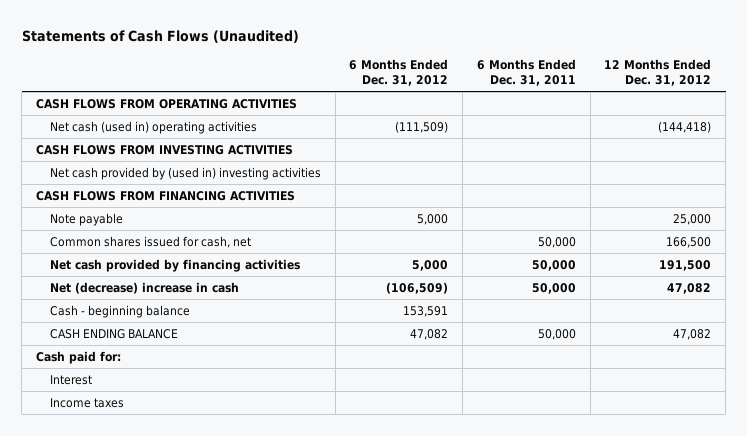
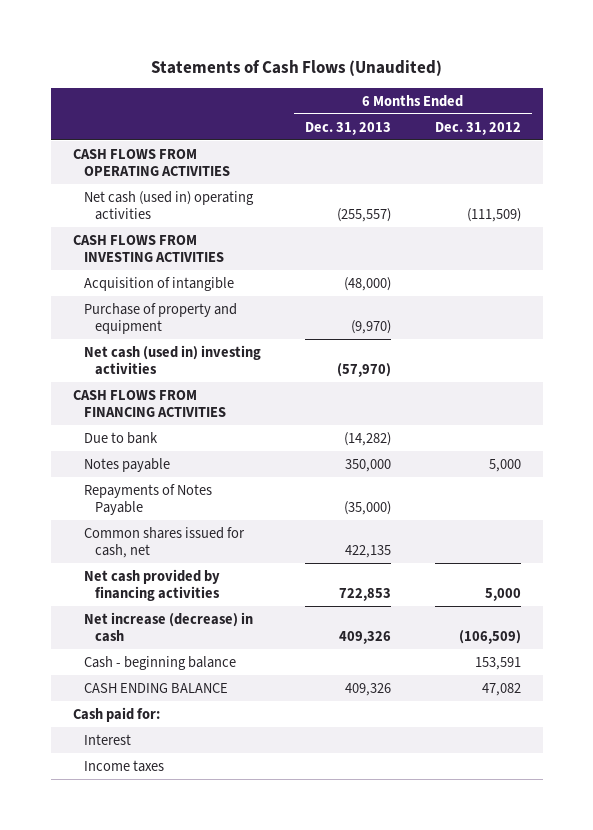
[476,59,576,87] 6 Months Ended Dec. 31, 2011 -> none
[604,59,712,87] 12 Months Ended Dec. 31, 2012 -> none
none -> [304,121,391,135] Dec. 31, 2013
none -> [83,276,234,291] Acquisition of intangible
none -> [83,302,237,335] Purchase of property and equipment
[49,167,321,181] Net cash provided by (used in) investing activities -> [83,344,261,376] Net cash (used in) investing activities
none -> [83,431,158,444] Due to bank
[49,213,123,227] Note payable -> [83,457,170,472] Notes payable
none -> [83,483,212,516] Repayments of Notes Payable
[49,282,239,295] Net (decrease) increase in cash -> [83,611,253,643] Net increase (decrease) in cash

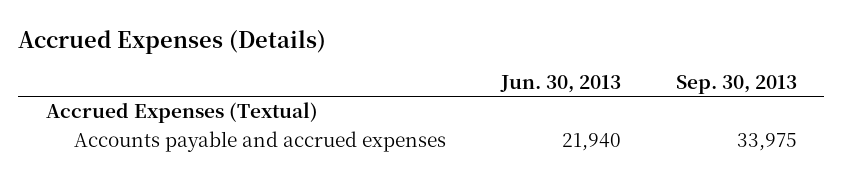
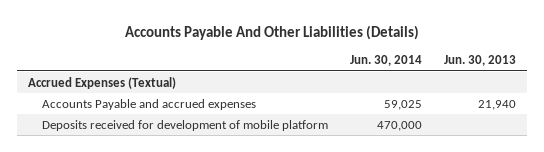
[18,30,327,55] Accrued Expenses (Details) -> [125,25,420,41] Accounts Payable And Other Liabilities (Details)
[675,74,797,94] Sep. 30, 2013 -> none
none -> [349,55,422,67] Jun. 30, 2014
[73,131,446,153] Accounts payable and accrued expenses -> [41,98,256,110] Accounts Payable and accrued expenses
none -> [41,119,328,131] Deposits received for development of mobile platform

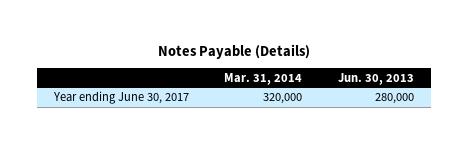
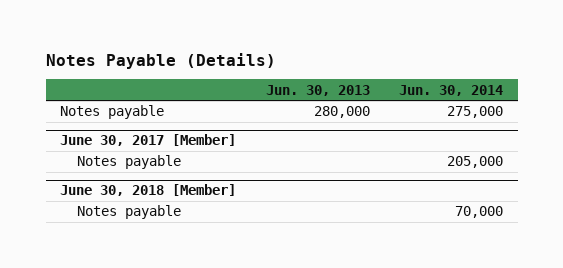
[224,72,303,85] Mar. 31, 2014 -> none
none -> [398,84,503,96] Jun. 30, 2014
[53,91,190,105] Year ending June 30, 2017 -> [60,105,165,120] Notes payable
none -> [60,134,237,147] June 30, 2017 [Member]
none -> [77,155,182,170] Notes payable
none -> [60,184,237,197] June 30, 2018 [Member]
none -> [77,205,182,220] Notes payable

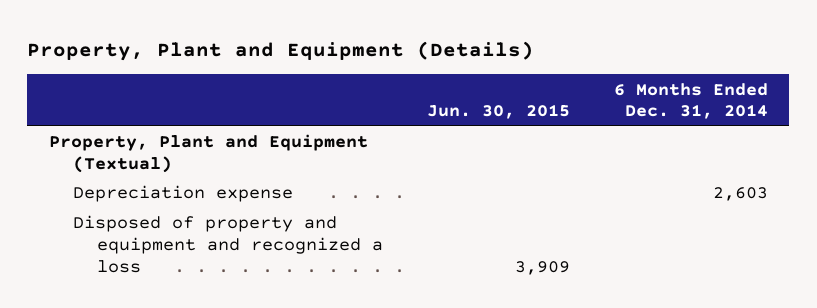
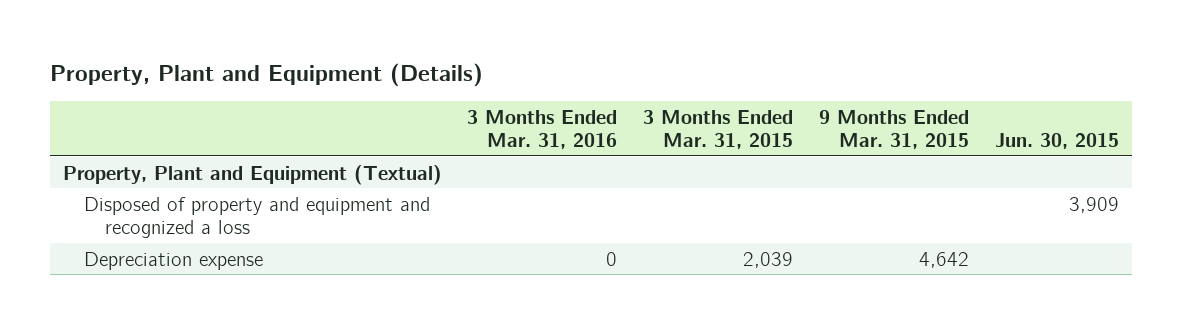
[613,82,768,120] 6 Months Ended Dec. 31, 2014 -> none
none -> [467,109,618,149] 3 Months Ended Mar. 31, 2016
none -> [643,109,794,149] 3 Months Ended Mar. 31, 2015
none -> [818,109,969,149] 9 Months Ended Mar. 31, 2015
[73,185,294,203] Depreciation expense -> [83,251,263,270] Depreciation expense

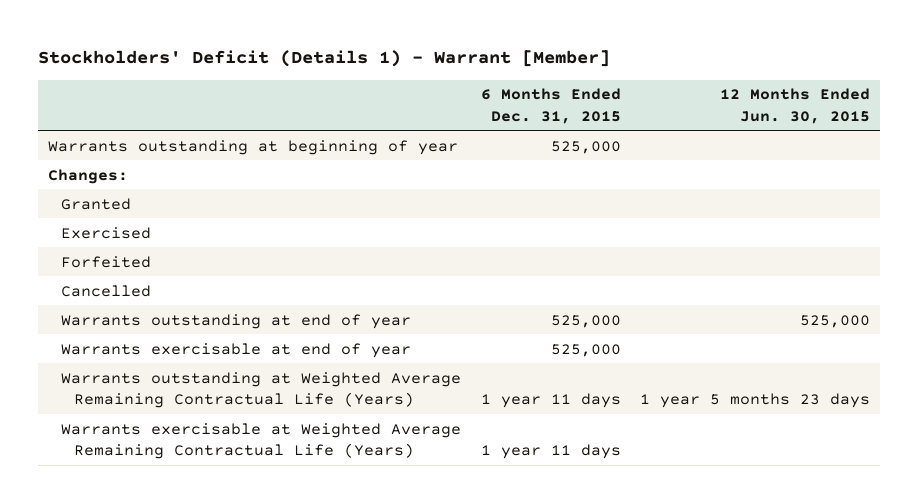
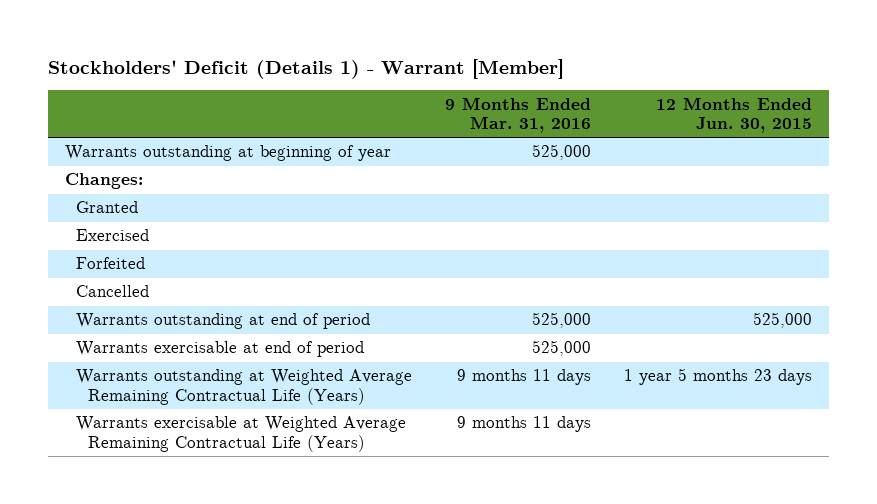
[480,88,621,124] 6 Months Ended Dec. 31, 2015 -> none
none -> [445,96,592,134] 9 Months Ended Mar. 31, 2016
[60,313,411,329] Warrants outstanding at end of year -> [76,313,371,330] Warrants outstanding at end of period
[60,342,411,358] Warrants exercisable at end of year -> [76,341,365,358] Warrants exercisable at end of period

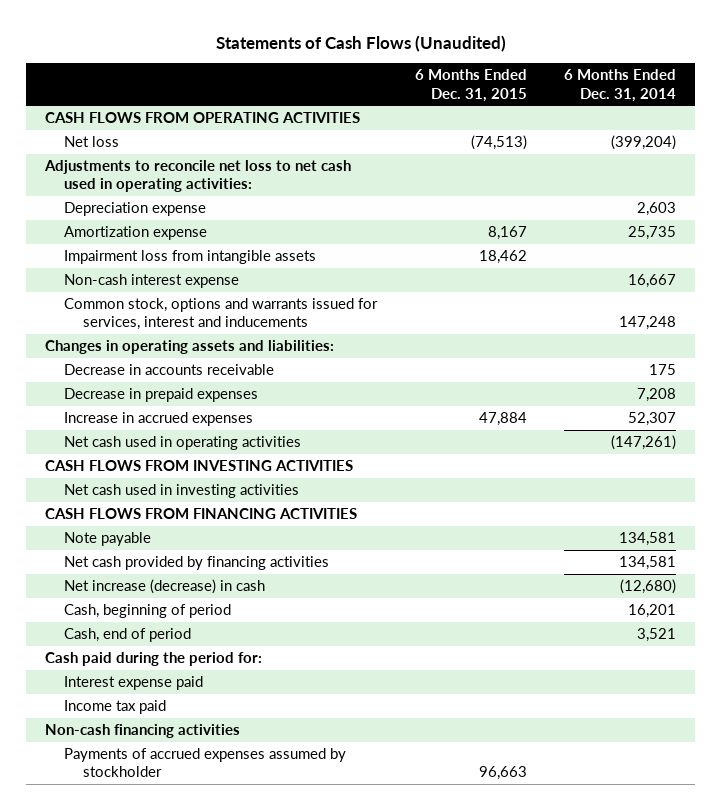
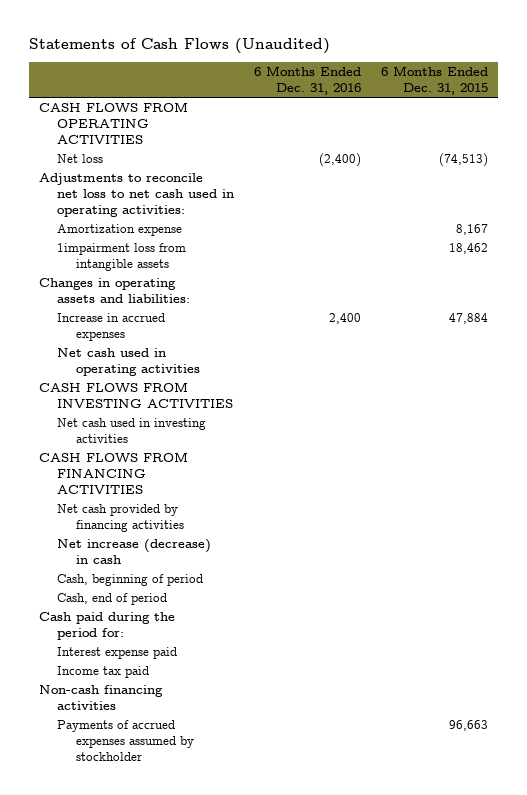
[564,69,677,102] 6 Months Ended Dec. 31, 2014 -> none
none -> [254,66,362,96] 6 Months Ended Dec. 31, 2016
[63,202,206,217] Depreciation expense -> none
[63,274,239,289] Non-cash interest expense -> none
[63,298,378,331] Common stock, options and warrants issued for services, interest and inducements -> none
[63,250,316,265] Impairment loss from intangible assets -> [57,243,187,271] 1impairment loss from intangible assets
[63,364,274,376] Decrease in accounts receivable -> none
[63,388,258,403] Decrease in prepaid expenses -> none
[63,532,151,547] Note payable -> none

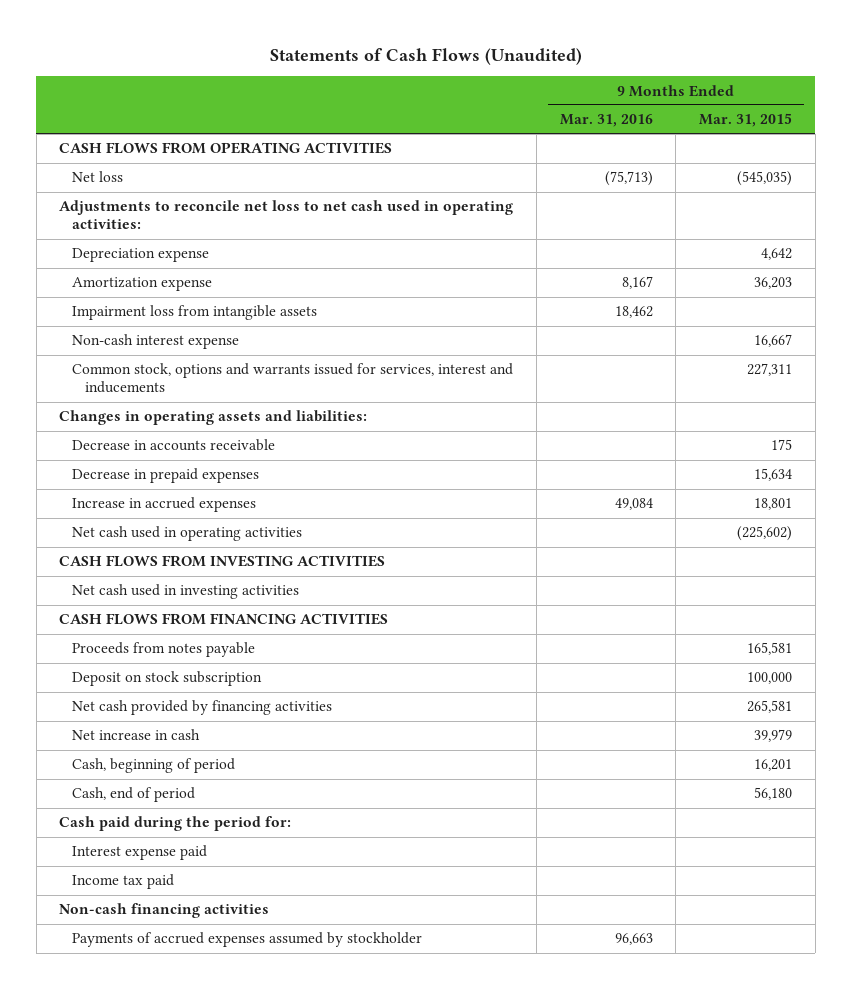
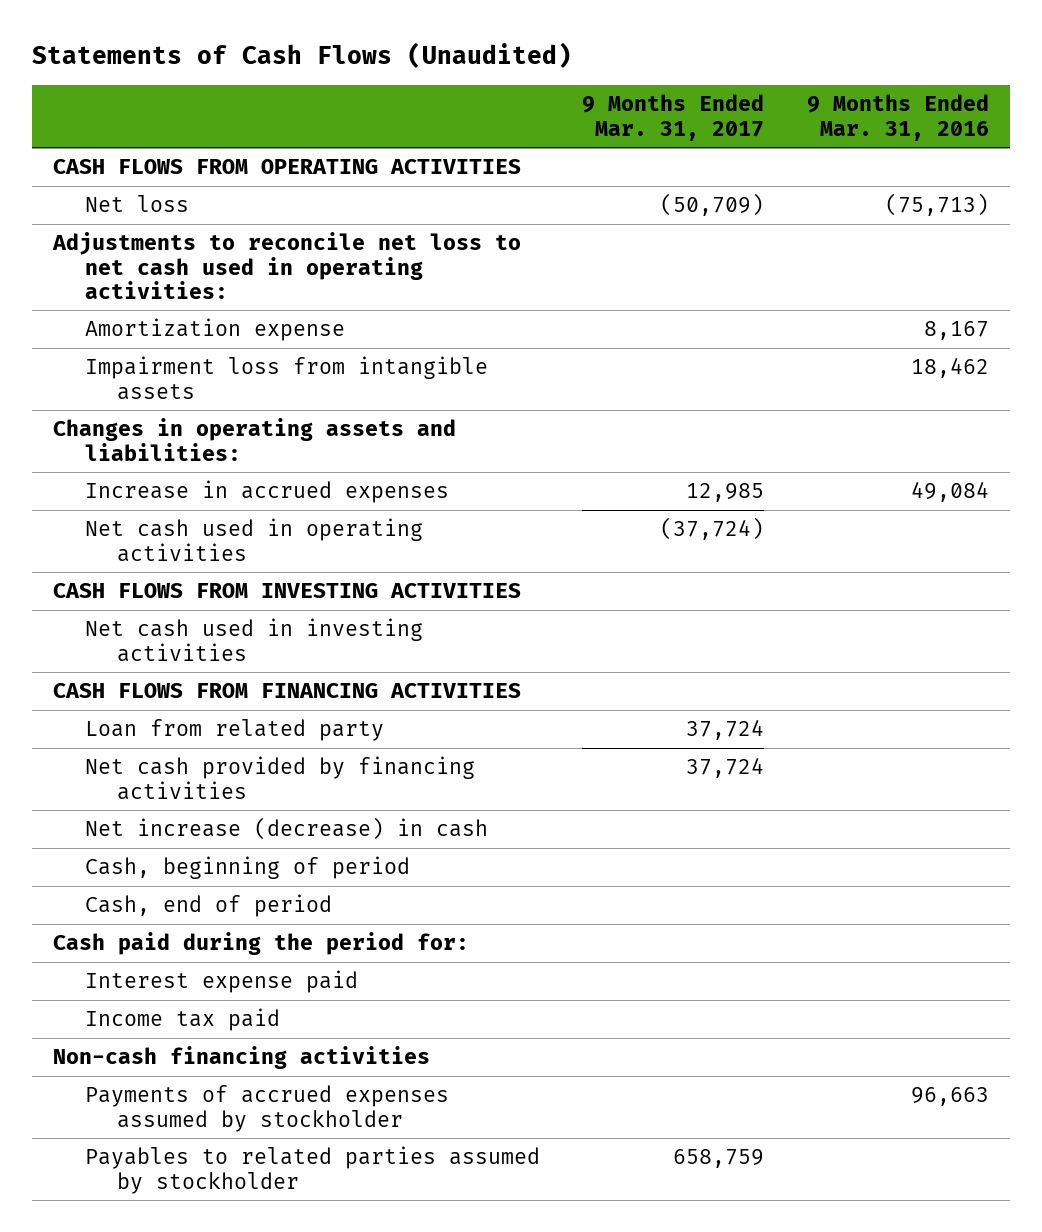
[699,113,793,128] Mar. 31, 2015 -> none
none -> [582,94,765,141] 9 Months Ended Mar. 31, 2017
[72,248,210,263] Depreciation expense -> none
[72,334,240,350] Non-cash interest expense -> none
[72,363,514,394] Common stock, options and warrants issued for services, interest and inducements -> none
[72,439,276,452] Decrease in accounts receivable -> none
[72,468,260,484] Decrease in prepaid expenses -> none
[72,642,256,658] Proceeds from notes payable -> none
[72,671,263,687] Deposit on stock subscription -> none
none -> [85,719,385,742] Loan from related party
[72,729,201,741] Net increase in cash -> [85,817,489,841] Net increase (decrease) in cash
none -> [85,1146,541,1194] Payables to related parties assumed by stockholder

